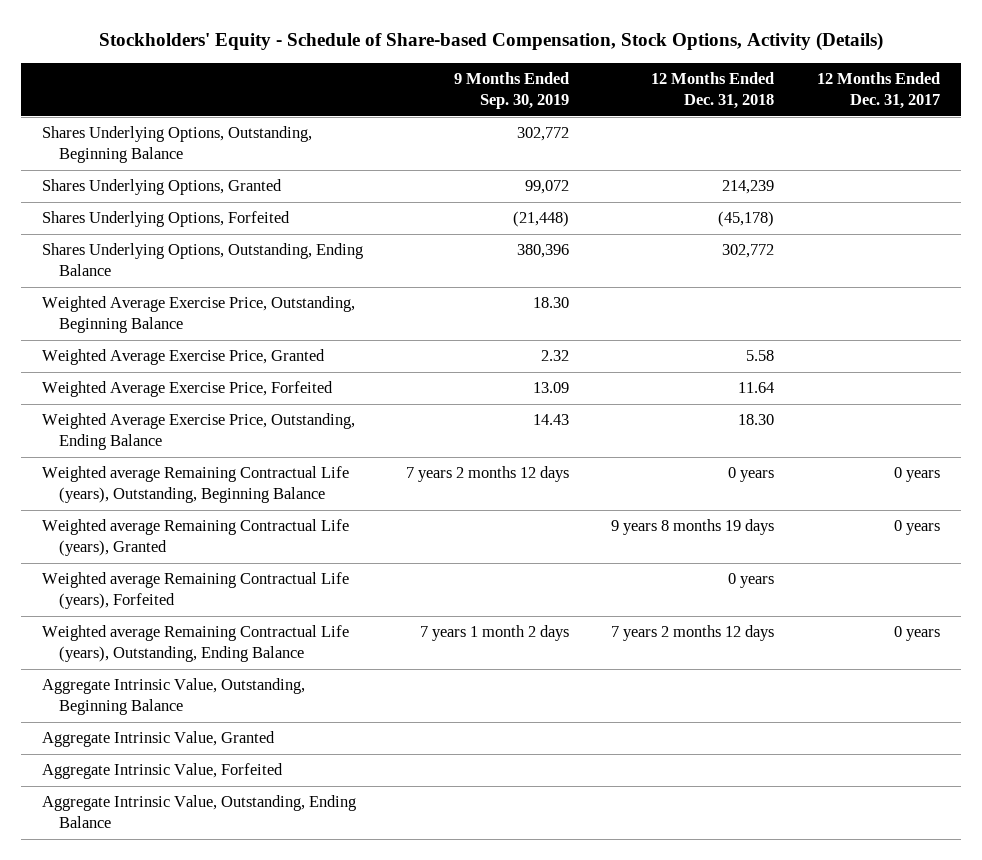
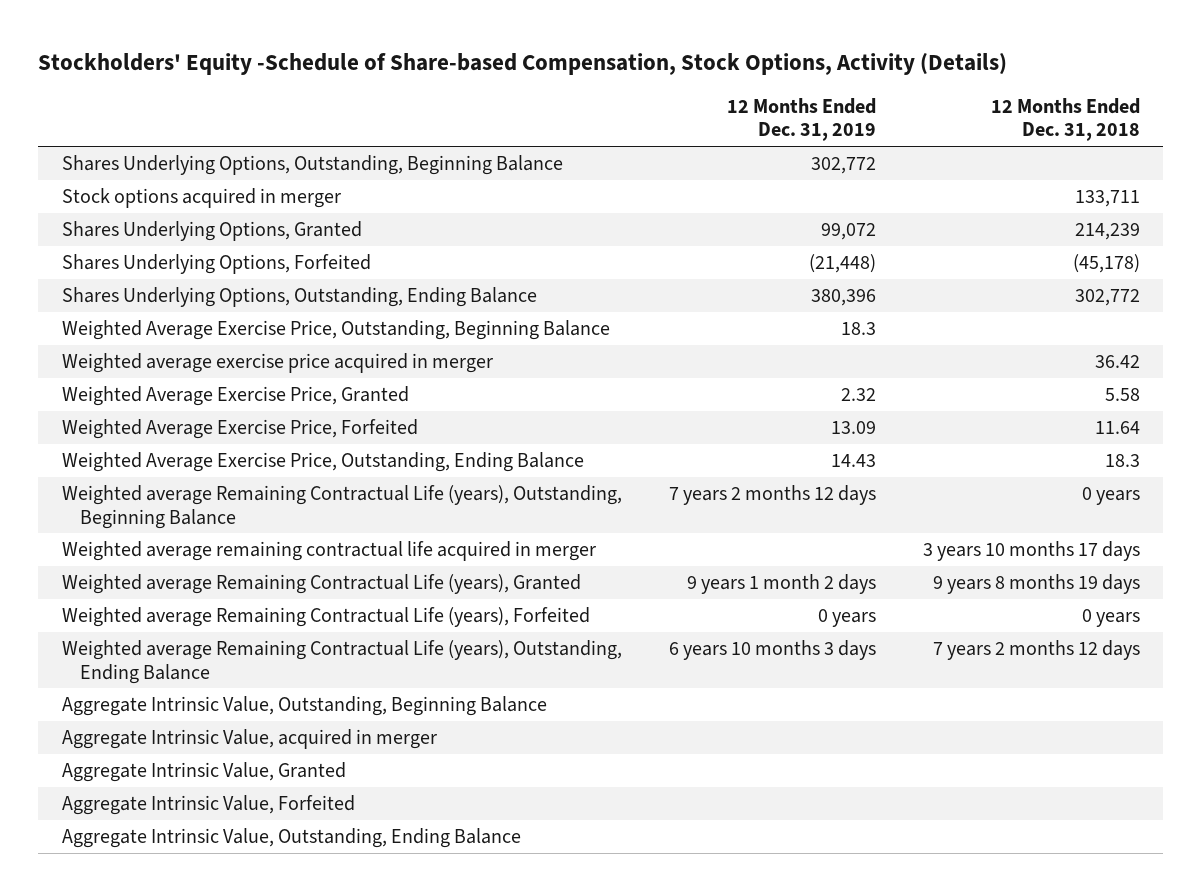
[98,32,883,52] Stockholders' Equity - Schedule of Share-based Compensation, Stock Options, Activity (Details) -> [38,52,1008,75] Stockholders' Equity -Schedule of Share-based Compensation, Stock Options, Activity (Details)
[453,72,569,110] 9 Months Ended Sep. 30, 2019 -> none
[816,72,940,110] 12 Months Ended Dec. 31, 2017 -> none
none -> [726,97,876,142] 12 Months Ended Dec. 31, 2019
none -> [61,188,341,209] Stock options acquired in merger
none -> [61,353,493,374] Weighted average exercise price acquired in merger
[738,414,775,426] 18.30 -> [1104,454,1140,468] 18.3
none -> [61,541,596,562] Weighted average remaining contractual life acquired in merger
none -> [61,729,437,750] Aggregate Intrinsic Value, acquired in merger

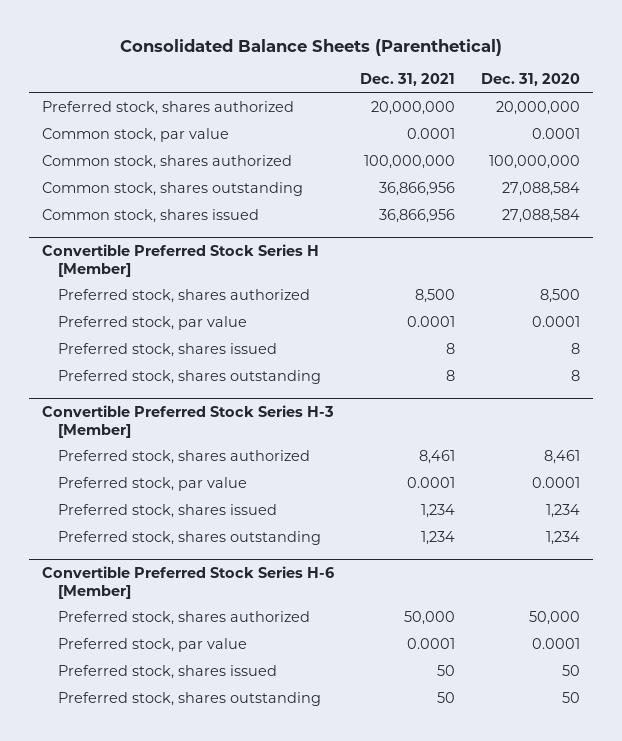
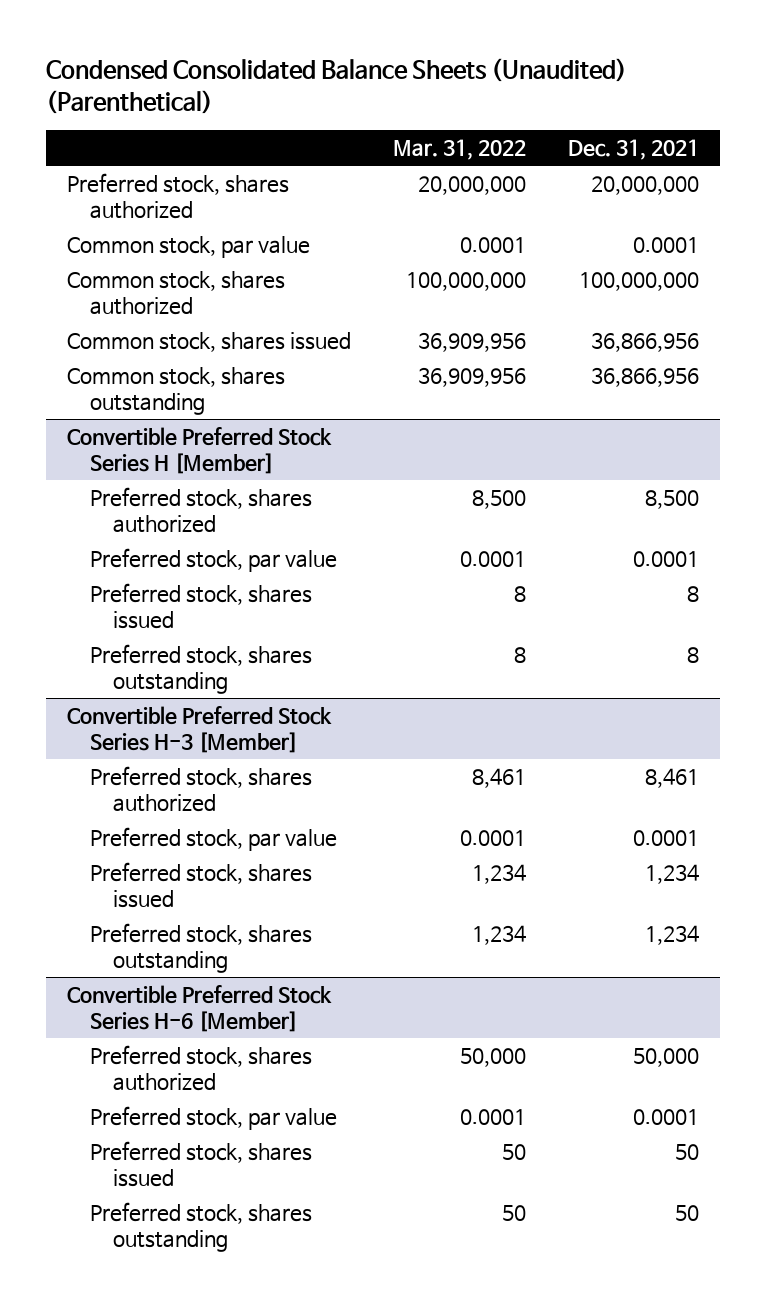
[119,38,502,56] Consolidated Balance Sheets (Parenthetical) -> [45,57,627,114] Condensed Consolidated Balance Sheets (Unaudited) (Parenthetical)
[480,73,580,87] Dec. 31, 2020 -> none
none -> [392,139,526,161] Mar. 31, 2022
[41,182,303,197] Common stock, shares outstanding -> [66,366,285,415] Common stock, shares outstanding

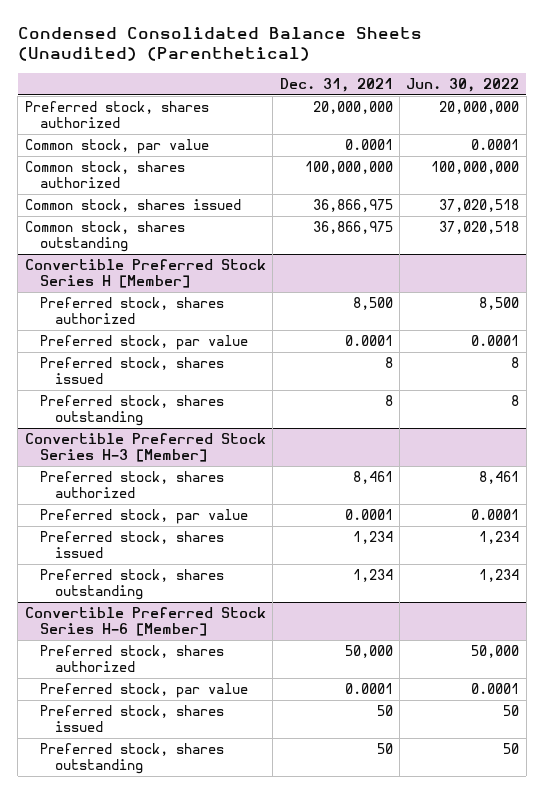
[392,139,526,161] Mar. 31, 2022 -> none
none -> [406,77,520,92] Jun. 30, 2022
[590,331,699,352] 36,866,956 -> [312,199,393,213] 36,866,975
[590,366,699,387] 36,866,956 -> [312,221,393,235] 36,866,975

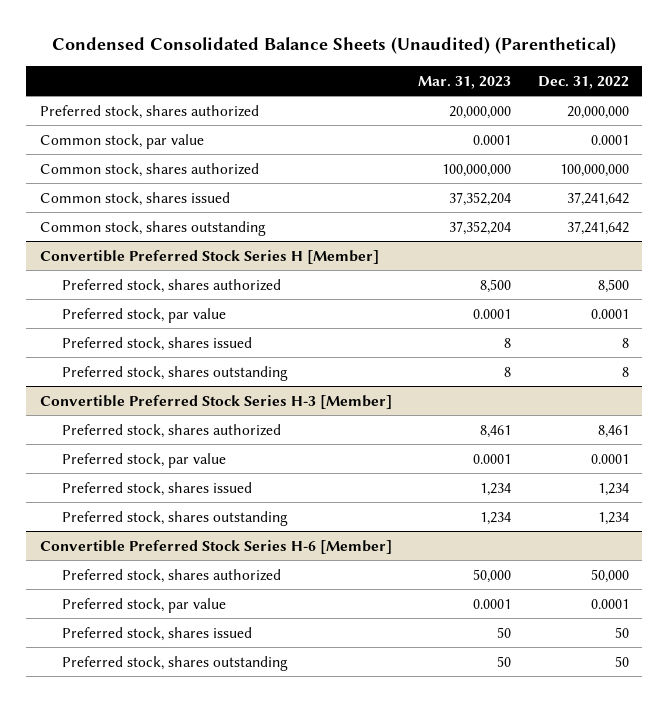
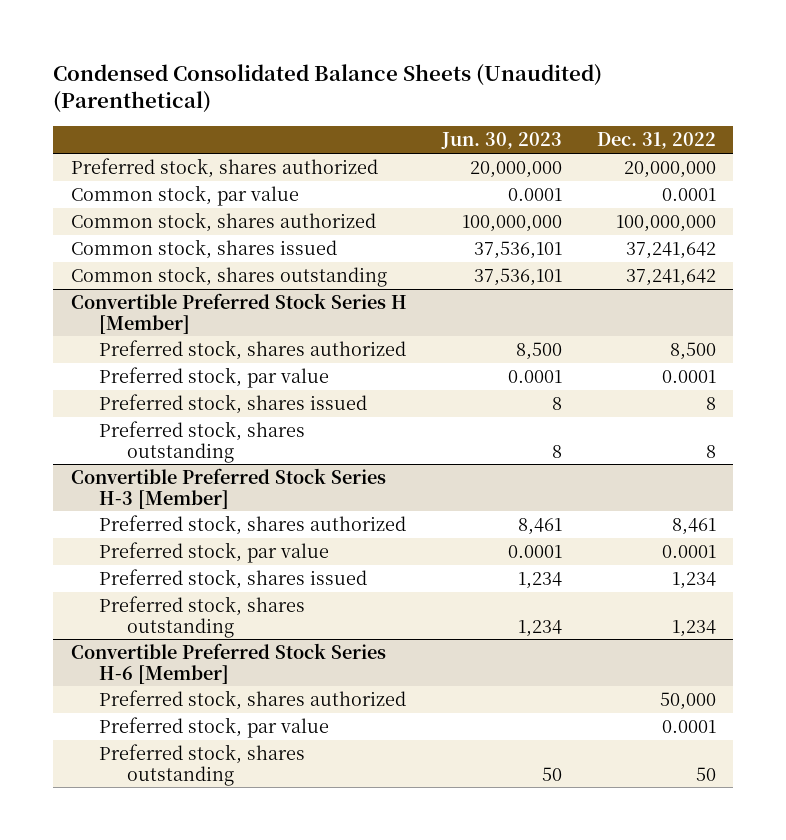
[418,75,512,89] Mar. 31, 2023 -> none
none -> [440,132,562,150] Jun. 30, 2023
[62,626,253,641] Preferred stock, shares issued -> none

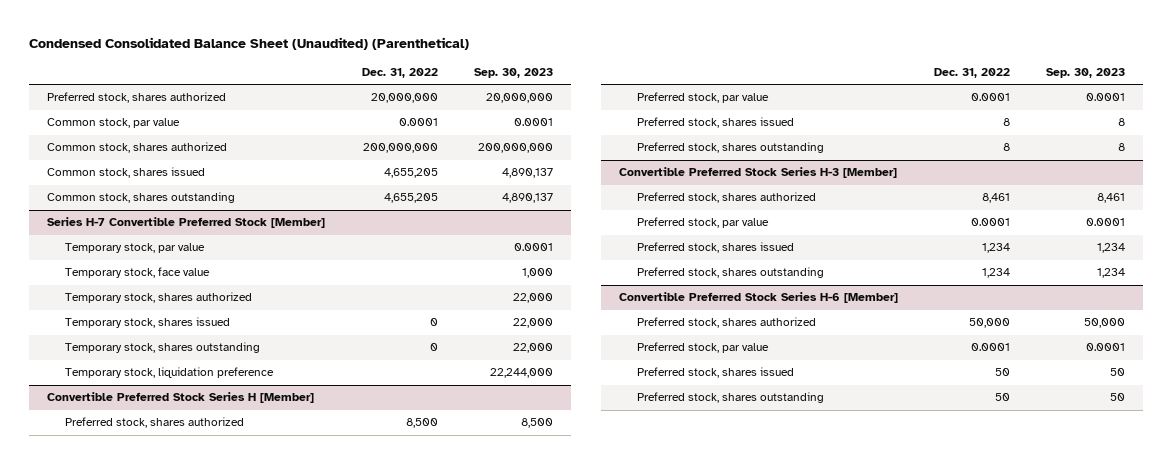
[53,63,603,114] Condensed Consolidated Balance Sheets (Unaudited) (Parenthetical) -> [29,36,470,50] Condensed Consolidated Balance Sheet (Unaudited) (Parenthetical)
[440,132,562,150] Jun. 30, 2023 -> none
none -> [474,68,554,79] Sep. 30, 2023
[615,214,716,232] 100,000,000 -> [363,143,439,154] 200,000,000
[625,241,716,259] 37,241,642 -> [384,168,439,179] 4,655,205
[625,268,716,286] 37,241,642 -> [384,193,439,204] 4,655,205
none -> [47,217,326,229] Series H-7 Convertible Preferred Stock [Member]
none -> [65,243,206,254] Temporary stock, par value
none -> [65,267,211,279] Temporary stock, face value
none -> [65,292,253,304] Temporary stock, shares authorized
none -> [65,317,231,329] Temporary stock, shares issued
none -> [65,342,261,354] Temporary stock, shares outstanding
none -> [65,367,275,379] Temporary stock, liquidation preference
none -> [637,367,795,379] Preferred stock, shares issued

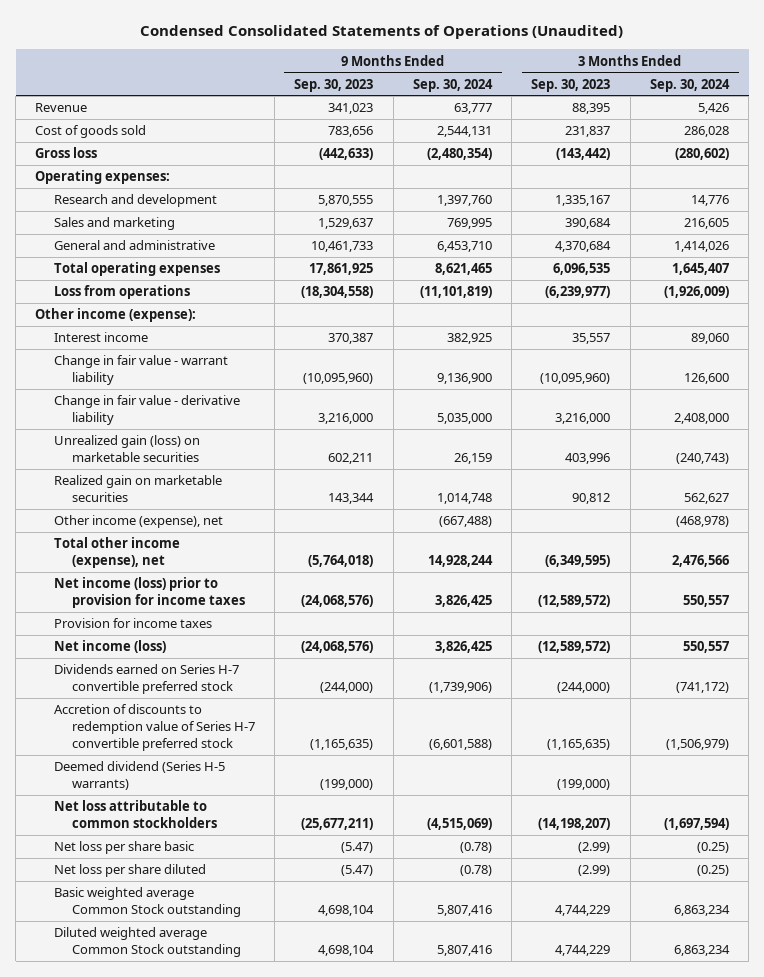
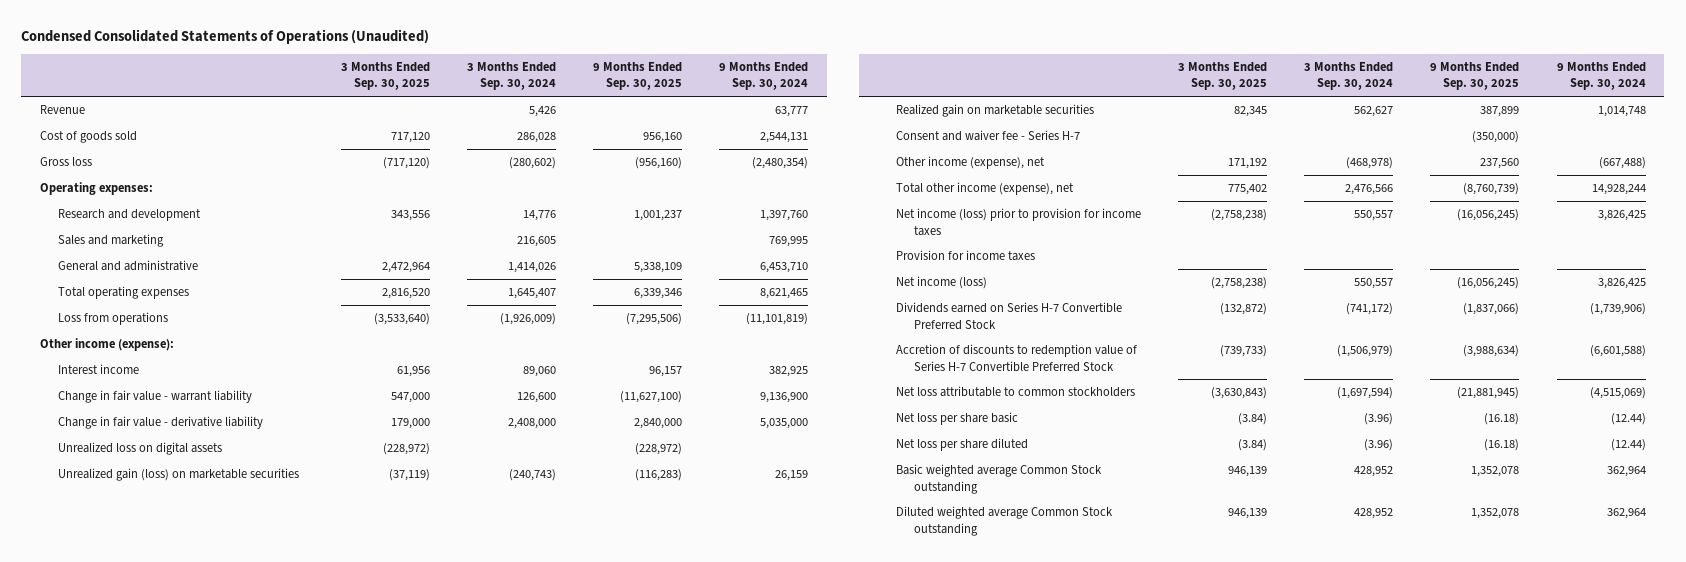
[294,78,374,92] Sep. 30, 2023 -> none
[531,78,611,92] Sep. 30, 2023 -> none
none -> [340,61,430,91] 3 Months Ended Sep. 30, 2025
none -> [593,61,683,91] 9 Months Ended Sep. 30, 2025
none -> [58,442,223,456] Unrealized loss on digital assets
none -> [895,130,1080,142] Consent and waiver fee - Series H-7
[53,761,225,791] Deemed dividend (Series H-5 warrants) -> none
[53,664,239,695] Dividends earned on Series H-7 convertible preferred stock -> [895,302,1122,330] Dividends earned on Series H-7 Convertible Preferred Stock
[53,704,255,751] Accretion of discounts to redemption value of Series H-7 convertible preferred stock -> [895,344,1137,372] Accretion of discounts to redemption value of Series H-7 Convertible Preferred Stock
[459,842,492,854] (0.78) -> [1610,413,1646,426] (12.44)
[696,842,729,854] (0.25) -> [1364,413,1394,426] (3.96)
[459,865,492,877] (0.78) -> [1610,439,1646,452] (12.44)
[696,865,729,877] (0.25) -> [1364,439,1394,452] (3.96)
[436,905,492,917] 5,807,416 -> [1606,466,1646,478] 362,964
[673,905,730,917] 6,863,234 -> [1354,466,1394,478] 428,952
[436,945,492,957] 5,807,416 -> [1606,508,1646,520] 362,964
[673,945,730,957] 6,863,234 -> [1354,508,1394,520] 428,952

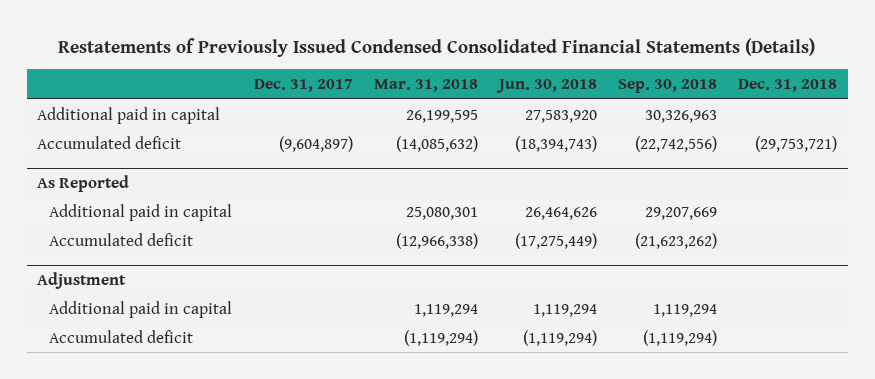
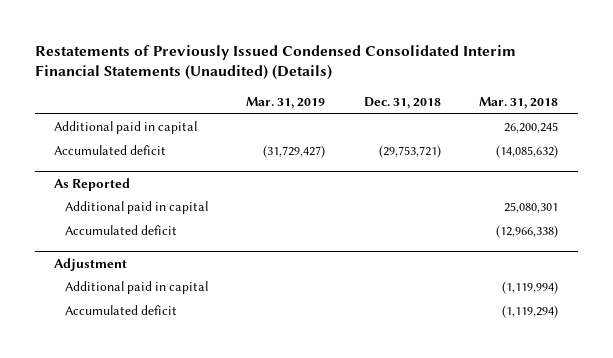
[58,37,816,57] Restatements of Previously Issued Condensed Consolidated Financial Statements (Details) -> [35,44,517,81] Restatements of Previously Issued Condensed Consolidated Interim Financial Statements (Unaudited) (Details)
[253,79,353,93] Dec. 31, 2017 -> none
[495,79,597,94] Jun. 30, 2018 -> none
[618,79,718,94] Sep. 30, 2018 -> none
none -> [246,96,326,109] Mar. 31, 2019
[405,109,478,123] 26,199,595 -> [504,122,559,134] 26,200,245
[413,303,478,317] 1,119,294 -> [502,281,559,295] (1,119,994)

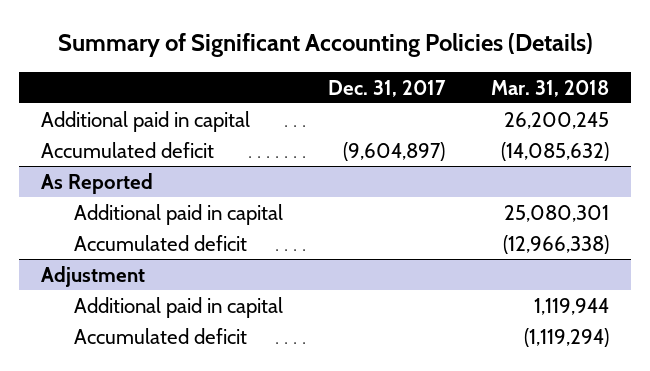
[35,44,517,81] Restatements of Previously Issued Condensed Consolidated Interim Financial Statements (Unaudited) (Details) -> [58,32,594,57] Summary of Significant Accounting Policies (Details)
[246,96,326,109] Mar. 31, 2019 -> none
[363,96,441,109] Dec. 31, 2018 -> none
none -> [328,79,447,97] Dec. 31, 2017
[502,281,559,295] (1,119,994) -> [533,297,609,315] 1,119,944

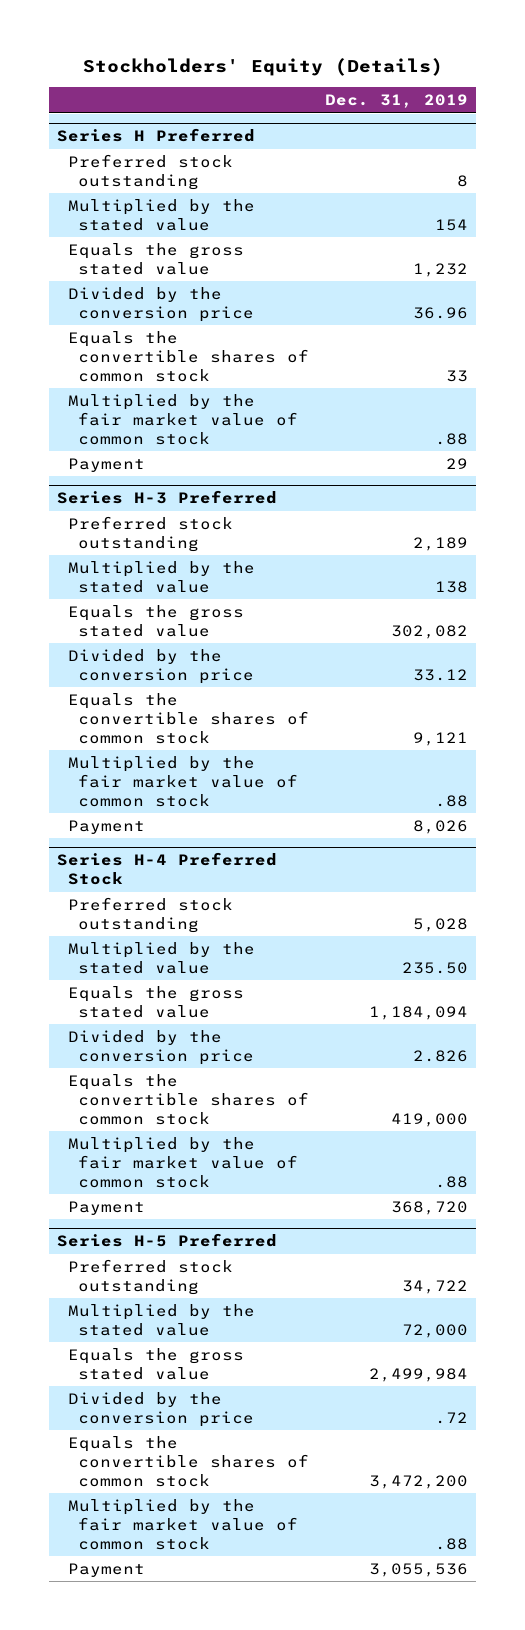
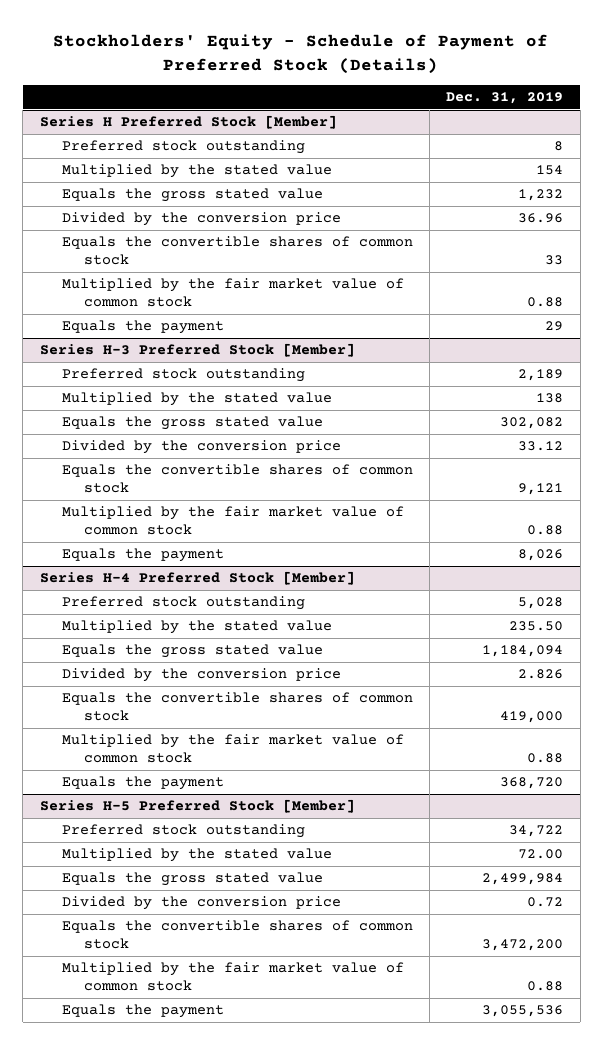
[82,58,443,77] Stockholders' Equity (Details) -> [53,34,549,74] Stockholders' Equity - Schedule of Payment of Preferred Stock (Details)
[56,128,255,143] Series H Preferred -> [39,115,337,130] Series H Preferred Stock [Member]
[435,432,469,445] .88 -> [527,297,564,308] 0.88
[67,457,145,472] Payment -> [61,320,224,335] Equals the payment
[56,490,277,505] Series H-3 Preferred -> [39,343,355,358] Series H-3 Preferred Stock [Member]
[435,794,469,807] .88 -> [527,525,564,536] 0.88
[67,819,145,834] Payment -> [61,548,224,563] Equals the payment
[56,852,277,886] Series H-4 Preferred Stock -> [39,571,355,586] Series H-4 Preferred Stock [Member]
[435,1175,469,1188] .88 -> [527,753,564,764] 0.88
[67,1200,145,1215] Payment -> [61,776,224,791] Equals the payment
[56,1233,277,1248] Series H-5 Preferred -> [39,799,355,814] Series H-5 Preferred Stock [Member]
[402,1323,469,1338] 72,000 -> [518,849,564,860] 72.00
[435,1411,469,1424] .72 -> [527,897,564,908] 0.72
[435,1537,469,1550] .88 -> [527,981,564,992] 0.88
[67,1562,145,1577] Payment -> [61,1004,224,1019] Equals the payment

